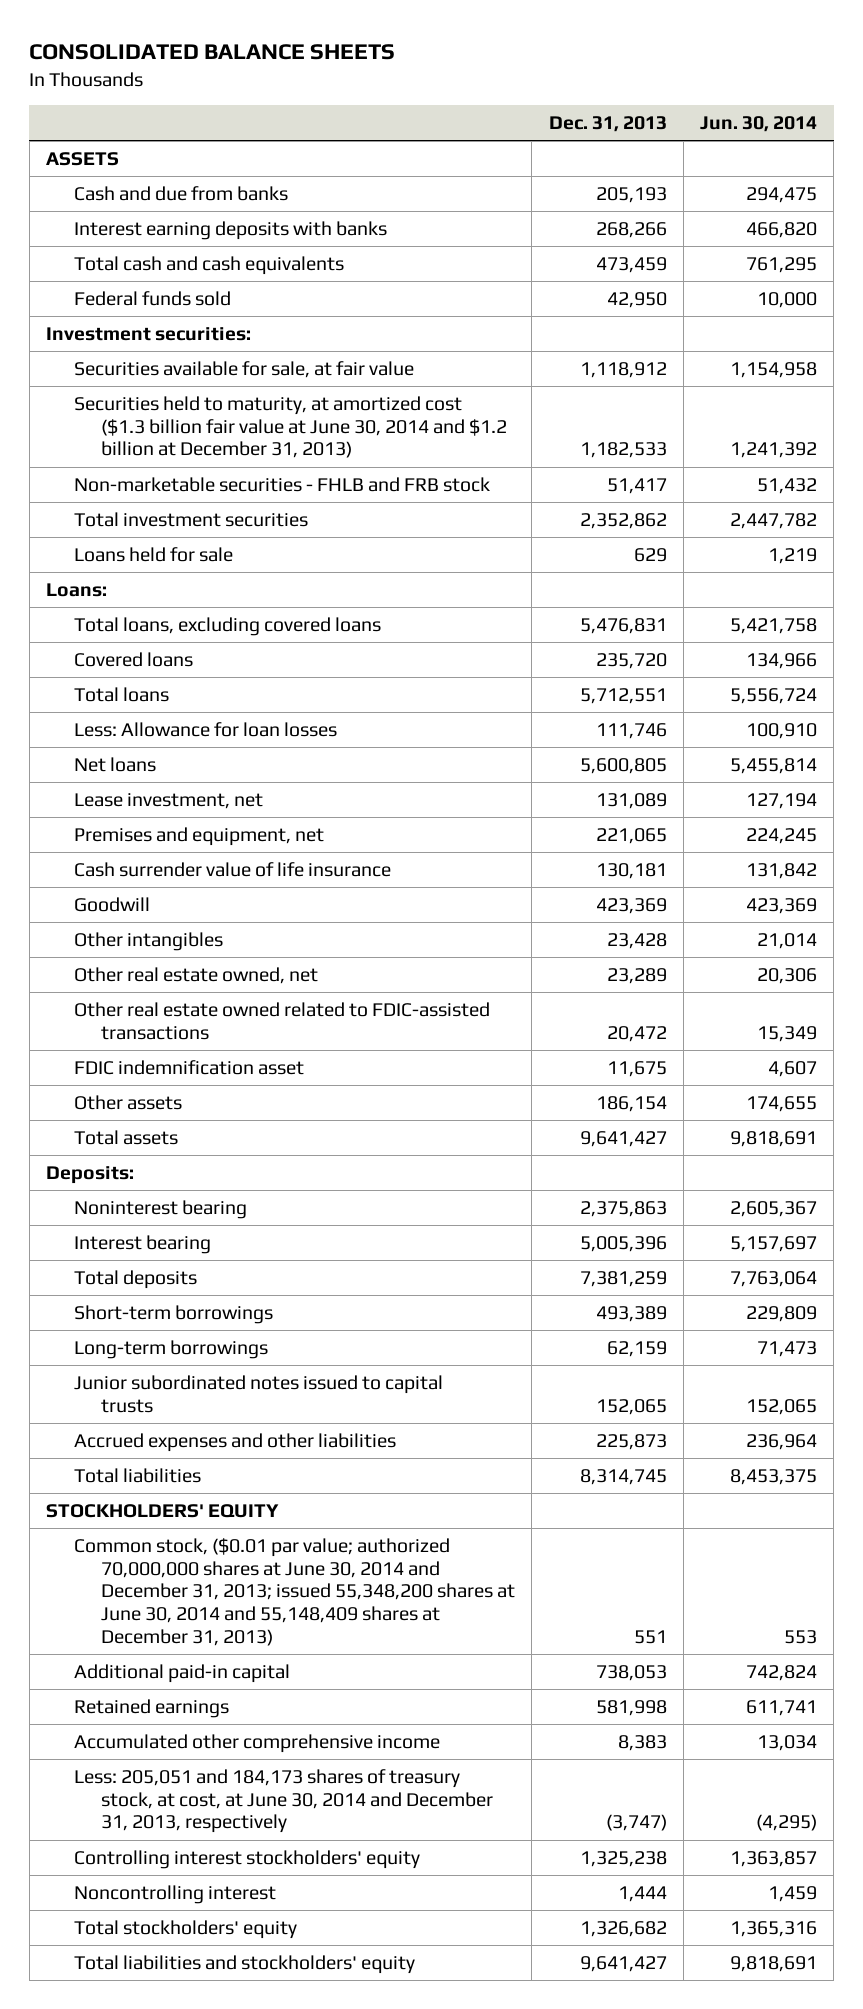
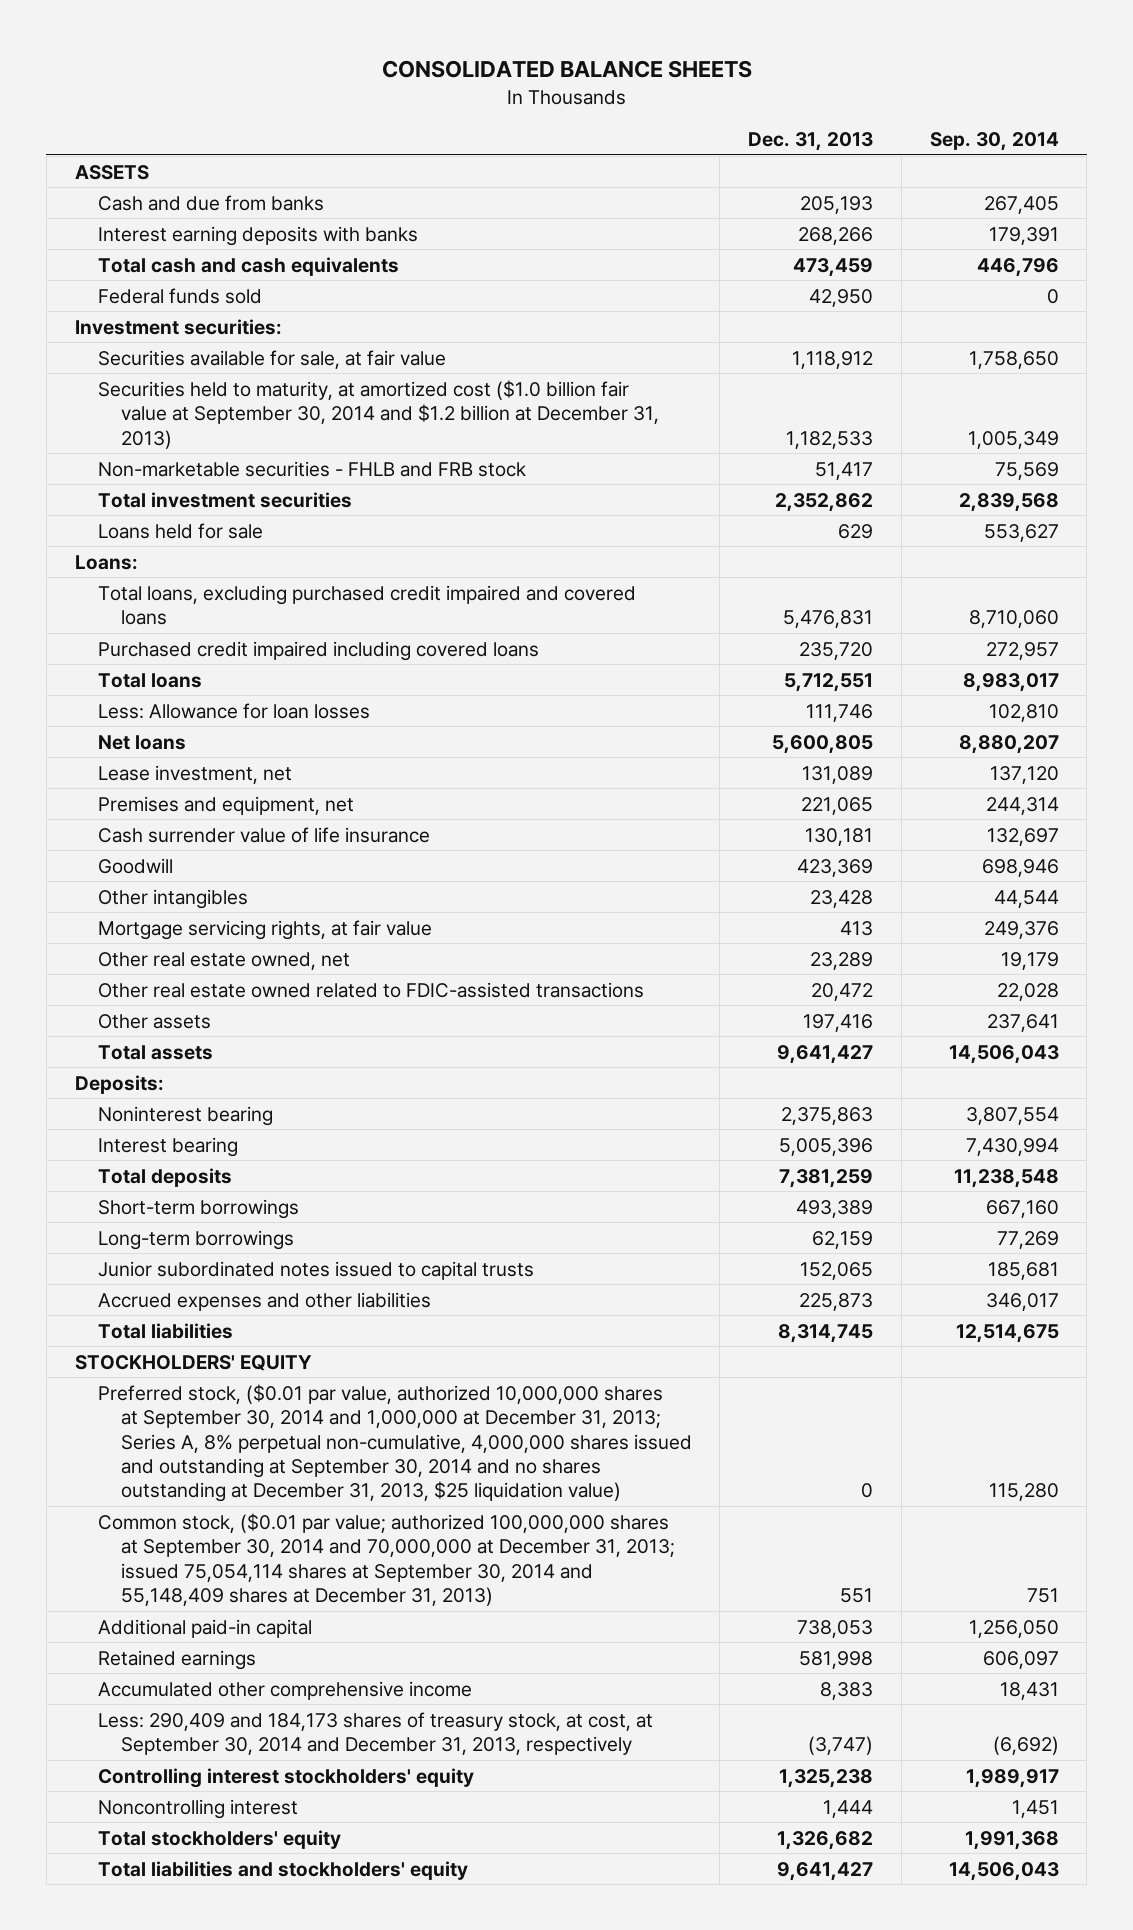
[700,115,818,132] Jun. 30, 2014 -> none
none -> [929,132,1059,152] Sep. 30, 2014
[73,395,508,459] Securities held to maturity, at amortized cost ($1.3 billion fair value at June 30, 2014 and $1.2 billion at December 31, 2013) -> [97,379,659,449] Securities held to maturity, at amortized cost ($1.0 billion fair value at September 30, 2014 and $1.2 billion at December 31, 2013)
[73,616,381,636] Total loans, excluding covered loans -> [97,584,636,626] Total loans, excluding purchased credit impaired and covered loans
[73,651,193,667] Covered loans -> [97,640,539,661] Purchased credit impaired including covered loans
none -> [97,919,432,940] Mortgage servicing rights, at fair value
[73,1059,304,1075] FDIC indemnification asset -> none
[595,1095,667,1112] 186,154 -> [803,1013,874,1032] 197,416
none -> [97,1383,692,1503] Preferred stock, ($0.01 par value, authorized 10,000,000 shares at September 30, 2014 and 1,000,000 at December 31, 2013; Series A, 8% perpetual non-cumulative, 4,000,000 shares issued and outstanding at September 30, 2014 and no shares outstanding at December 31, 2013, $25 liquidation value)
[73,1537,516,1646] Common stock, ($0.01 par value; authorized 70,000,000 shares at June 30, 2014 and December 31, 2013; issued 55,348,200 shares at June 30, 2014 and 55,148,409 shares at December 31, 2013) -> [97,1512,675,1606] Common stock, ($0.01 par value; authorized 100,000,000 shares at September 30, 2014 and 70,000,000 at December 31, 2013; issued 75,054,114 shares at September 30, 2014 and 55,148,409 shares at December 31, 2013)
[73,1768,494,1834] Less: 205,051 and 184,173 shares of treasury stock, at cost, at June 30, 2014 and December 31, 2013, respectively -> [97,1711,653,1756] Less: 290,409 and 184,173 shares of treasury stock, at cost, at September 30, 2014 and December 31, 2013, respectively

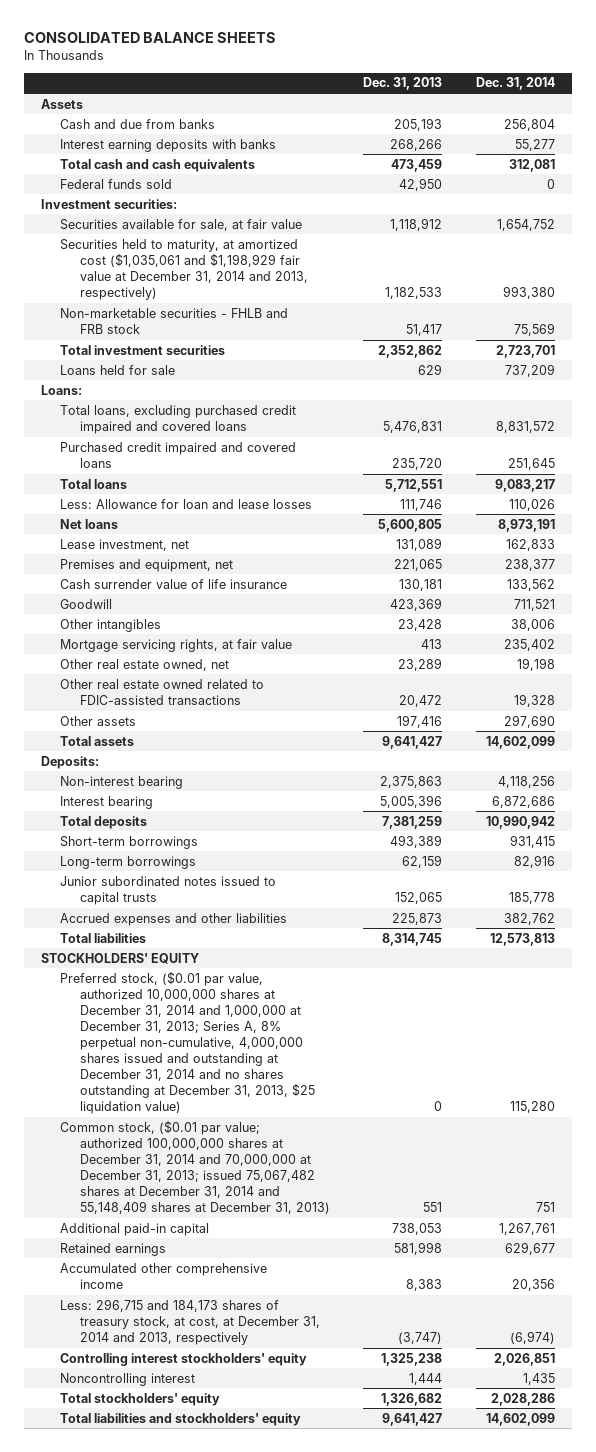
[929,132,1059,152] Sep. 30, 2014 -> none
none -> [476,77,556,91] Dec. 31, 2014
[74,164,149,180] ASSETS -> [40,98,83,109] Assets
[97,379,659,449] Securities held to maturity, at amortized cost ($1.0 billion fair value at September 30, 2014 and $1.2 billion at December 31, 2013) -> [60,238,308,301] Securities held to maturity, at amortized cost ($1,035,061 and $1,198,929 fair value at December 31, 2014 and 2013, respectively)
[97,640,539,661] Purchased credit impaired including covered loans -> [60,441,297,468] Purchased credit impaired and covered loans
[97,702,370,719] Less: Allowance for loan losses -> [60,498,313,509] Less: Allowance for loan and lease losses
[97,1105,273,1126] Noninterest bearing -> [60,775,184,789] Non-interest bearing
[97,1383,692,1503] Preferred stock, ($0.01 par value, authorized 10,000,000 shares at September 30, 2014 and 1,000,000 at December 31, 2013; Series A, 8% perpetual non-cumulative, 4,000,000 shares issued and outstanding at September 30, 2014 and no shares outstanding at December 31, 2013, $25 liquidation value) -> [60,970,315,1115] Preferred stock, ($0.01 par value, authorized 10,000,000 shares at December 31, 2014 and 1,000,000 at December 31, 2013; Series A, 8% perpetual non-cumulative, 4,000,000 shares issued and outstanding at December 31, 2014 and no shares outstanding at December 31, 2013, $25 liquidation value)
[97,1512,675,1606] Common stock, ($0.01 par value; authorized 100,000,000 shares at September 30, 2014 and 70,000,000 at December 31, 2013; issued 75,054,114 shares at September 30, 2014 and 55,148,409 shares at December 31, 2013) -> [60,1119,330,1215] Common stock, ($0.01 par value; authorized 100,000,000 shares at December 31, 2014 and 70,000,000 at December 31, 2013; issued 75,067,482 shares at December 31, 2014 and 55,148,409 shares at December 31, 2013)
[97,1711,653,1756] Less: 290,409 and 184,173 shares of treasury stock, at cost, at September 30, 2014 and December 31, 2013, respectively -> [60,1298,320,1345] Less: 296,715 and 184,173 shares of treasury stock, at cost, at December 31, 2014 and 2013, respectively

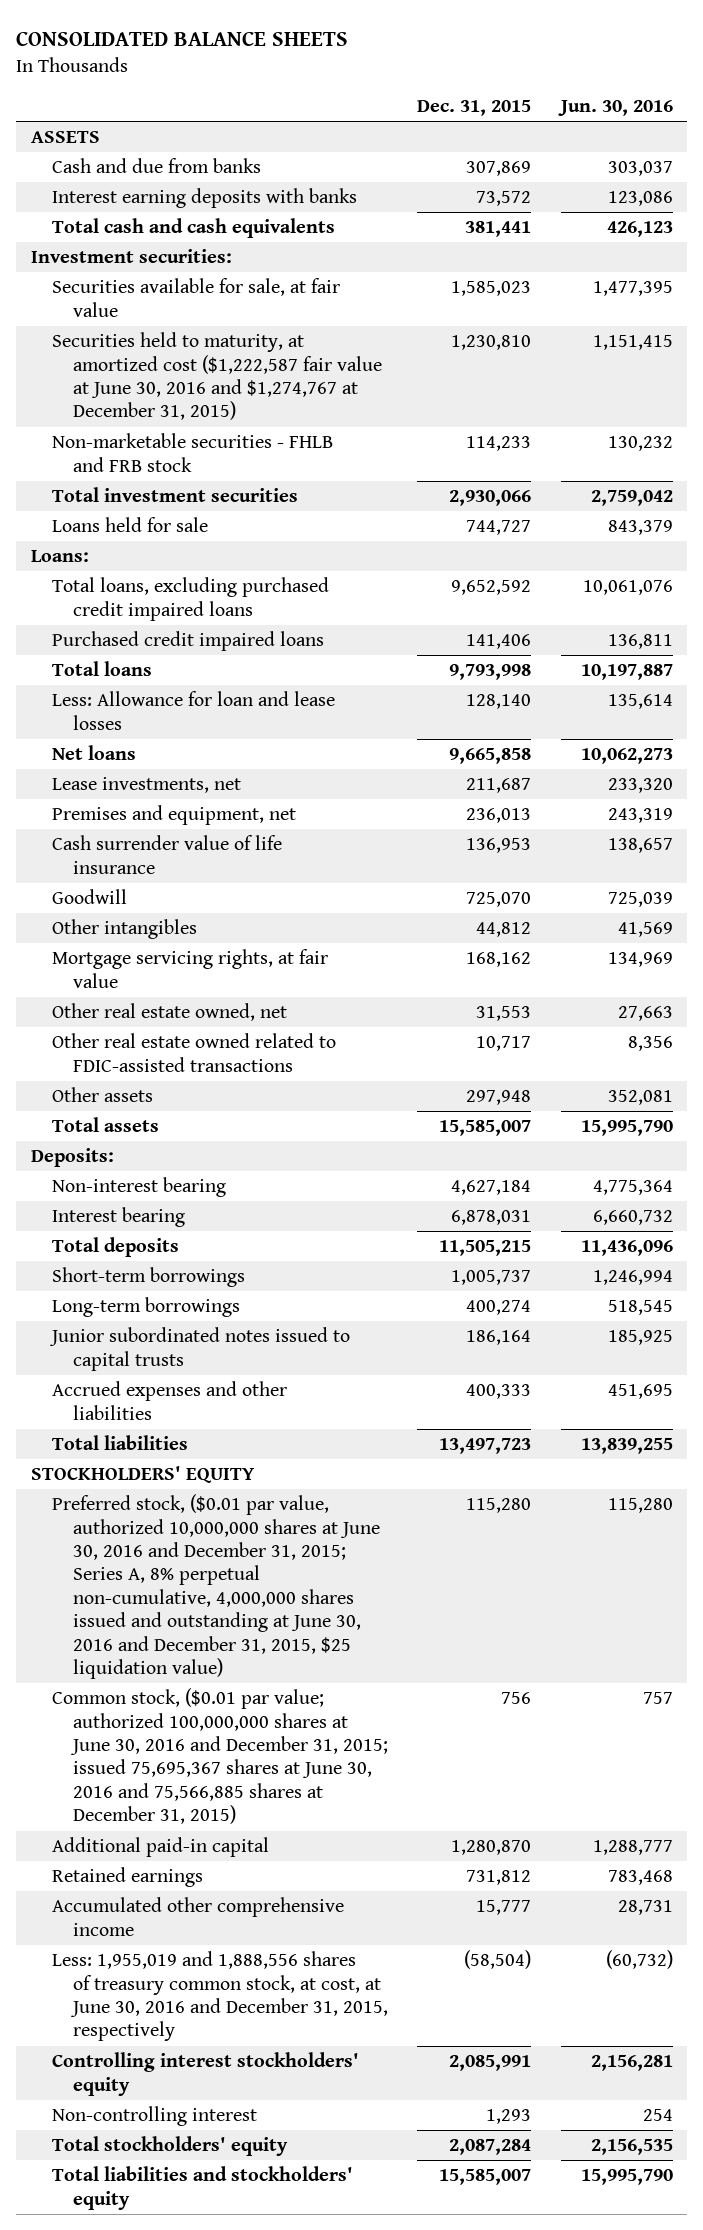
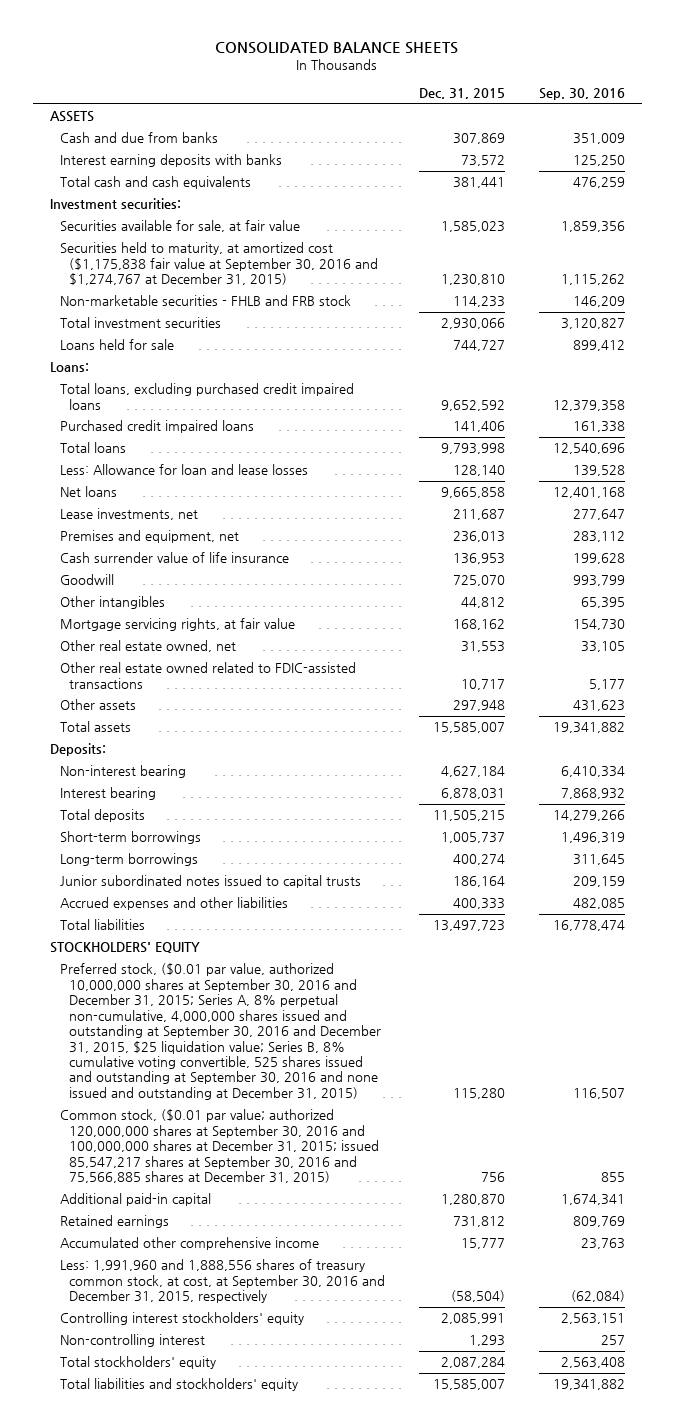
[557,100,673,117] Jun. 30, 2016 -> none
none -> [538,88,625,101] Sep. 30, 2016
[51,332,382,421] Securities held to maturity, at amortized cost ($1,222,587 fair value at June 30, 2016 and $1,274,767 at December 31, 2015) -> [59,242,379,286] Securities held to maturity, at amortized cost ($1,175,838 fair value at September 30, 2016 and $1,274,767 at December 31, 2015)
[51,1494,380,1680] Preferred stock, ($0.01 par value, authorized 10,000,000 shares at June 30, 2016 and December 31, 2015; Series A, 8% perpetual non-cumulative, 4,000,000 shares issued and outstanding at June 30, 2016 and December 31, 2015, $25 liquidation value) -> [59,963,382,1100] Preferred stock, ($0.01 par value, authorized 10,000,000 shares at September 30, 2016 and December 31, 2015; Series A, 8% perpetual non-cumulative, 4,000,000 shares issued and outstanding at September 30, 2016 and December 31, 2015, $25 liquidation value; Series B, 8% cumulative voting convertible, 525 shares issued and outstanding at September 30, 2016 and none issued and outstanding at December 31, 2015)
[51,1688,388,1825] Common stock, ($0.01 par value; authorized 100,000,000 shares at June 30, 2016 and December 31, 2015; issued 75,695,367 shares at June 30, 2016 and 75,566,885 shares at December 31, 2015) -> [59,1109,380,1184] Common stock, ($0.01 par value; authorized 120,000,000 shares at September 30, 2016 and 100,000,000 shares at December 31, 2015; issued 85,547,217 shares at September 30, 2016 and 75,566,885 shares at December 31, 2015)
[51,1951,388,2042] Less: 1,955,019 and 1,888,556 shares of treasury common stock, at cost, at June 30, 2016 and December 31, 2015, respectively -> [59,1259,386,1304] Less: 1,991,960 and 1,888,556 shares of treasury common stock, at cost, at September 30, 2016 and December 31, 2015, respectively

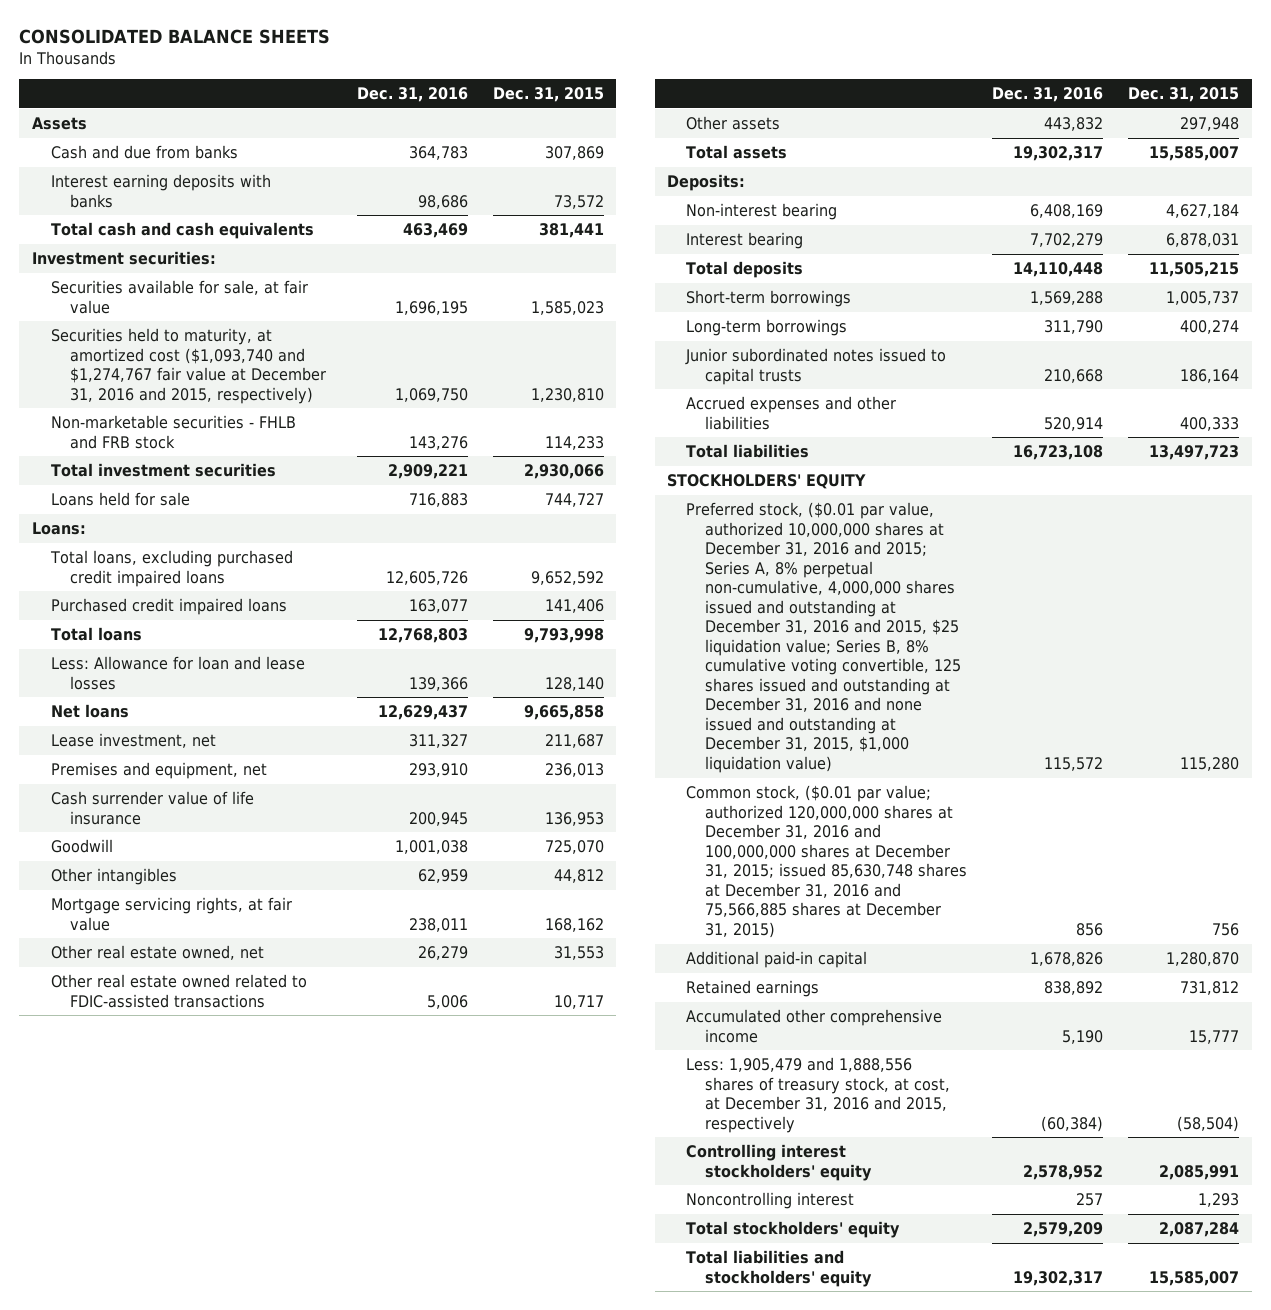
[538,88,625,101] Sep. 30, 2016 -> none
none -> [356,86,468,102] Dec. 31, 2016
[49,111,94,123] ASSETS -> [31,117,87,131] Assets
[59,242,379,286] Securities held to maturity, at amortized cost ($1,175,838 fair value at September 30, 2016 and $1,274,767 at December 31, 2015) -> [50,328,326,404] Securities held to maturity, at amortized cost ($1,093,740 and $1,274,767 fair value at December 31, 2016 and 2015, respectively)
[59,508,198,521] Lease investments, net -> [50,733,216,749] Lease investment, net
[59,963,382,1100] Preferred stock, ($0.01 par value, authorized 10,000,000 shares at September 30, 2016 and December 31, 2015; Series A, 8% perpetual non-cumulative, 4,000,000 shares issued and outstanding at September 30, 2016 and December 31, 2015, $25 liquidation value; Series B, 8% cumulative voting convertible, 525 shares issued and outstanding at September 30, 2016 and none issued and outstanding at December 31, 2015) -> [686,502,962,774] Preferred stock, ($0.01 par value, authorized 10,000,000 shares at December 31, 2016 and 2015; Series A, 8% perpetual non-cumulative, 4,000,000 shares issued and outstanding at December 31, 2016 and 2015, $25 liquidation value; Series B, 8% cumulative voting convertible, 125 shares issued and outstanding at December 31, 2016 and none issued and outstanding at December 31, 2015, $1,000 liquidation value)
[59,1109,380,1184] Common stock, ($0.01 par value; authorized 120,000,000 shares at September 30, 2016 and 100,000,000 shares at December 31, 2015; issued 85,547,217 shares at September 30, 2016 and 75,566,885 shares at December 31, 2015) -> [686,785,968,938] Common stock, ($0.01 par value; authorized 120,000,000 shares at December 31, 2016 and 100,000,000 shares at December 31, 2015; issued 85,630,748 shares at December 31, 2016 and 75,566,885 shares at December 31, 2015)
[59,1259,386,1304] Less: 1,991,960 and 1,888,556 shares of treasury common stock, at cost, at September 30, 2016 and December 31, 2015, respectively -> [686,1057,951,1133] Less: 1,905,479 and 1,888,556 shares of treasury stock, at cost, at December 31, 2016 and 2015, respectively
[59,1334,205,1348] Non-controlling interest -> [686,1192,855,1210] Noncontrolling interest

